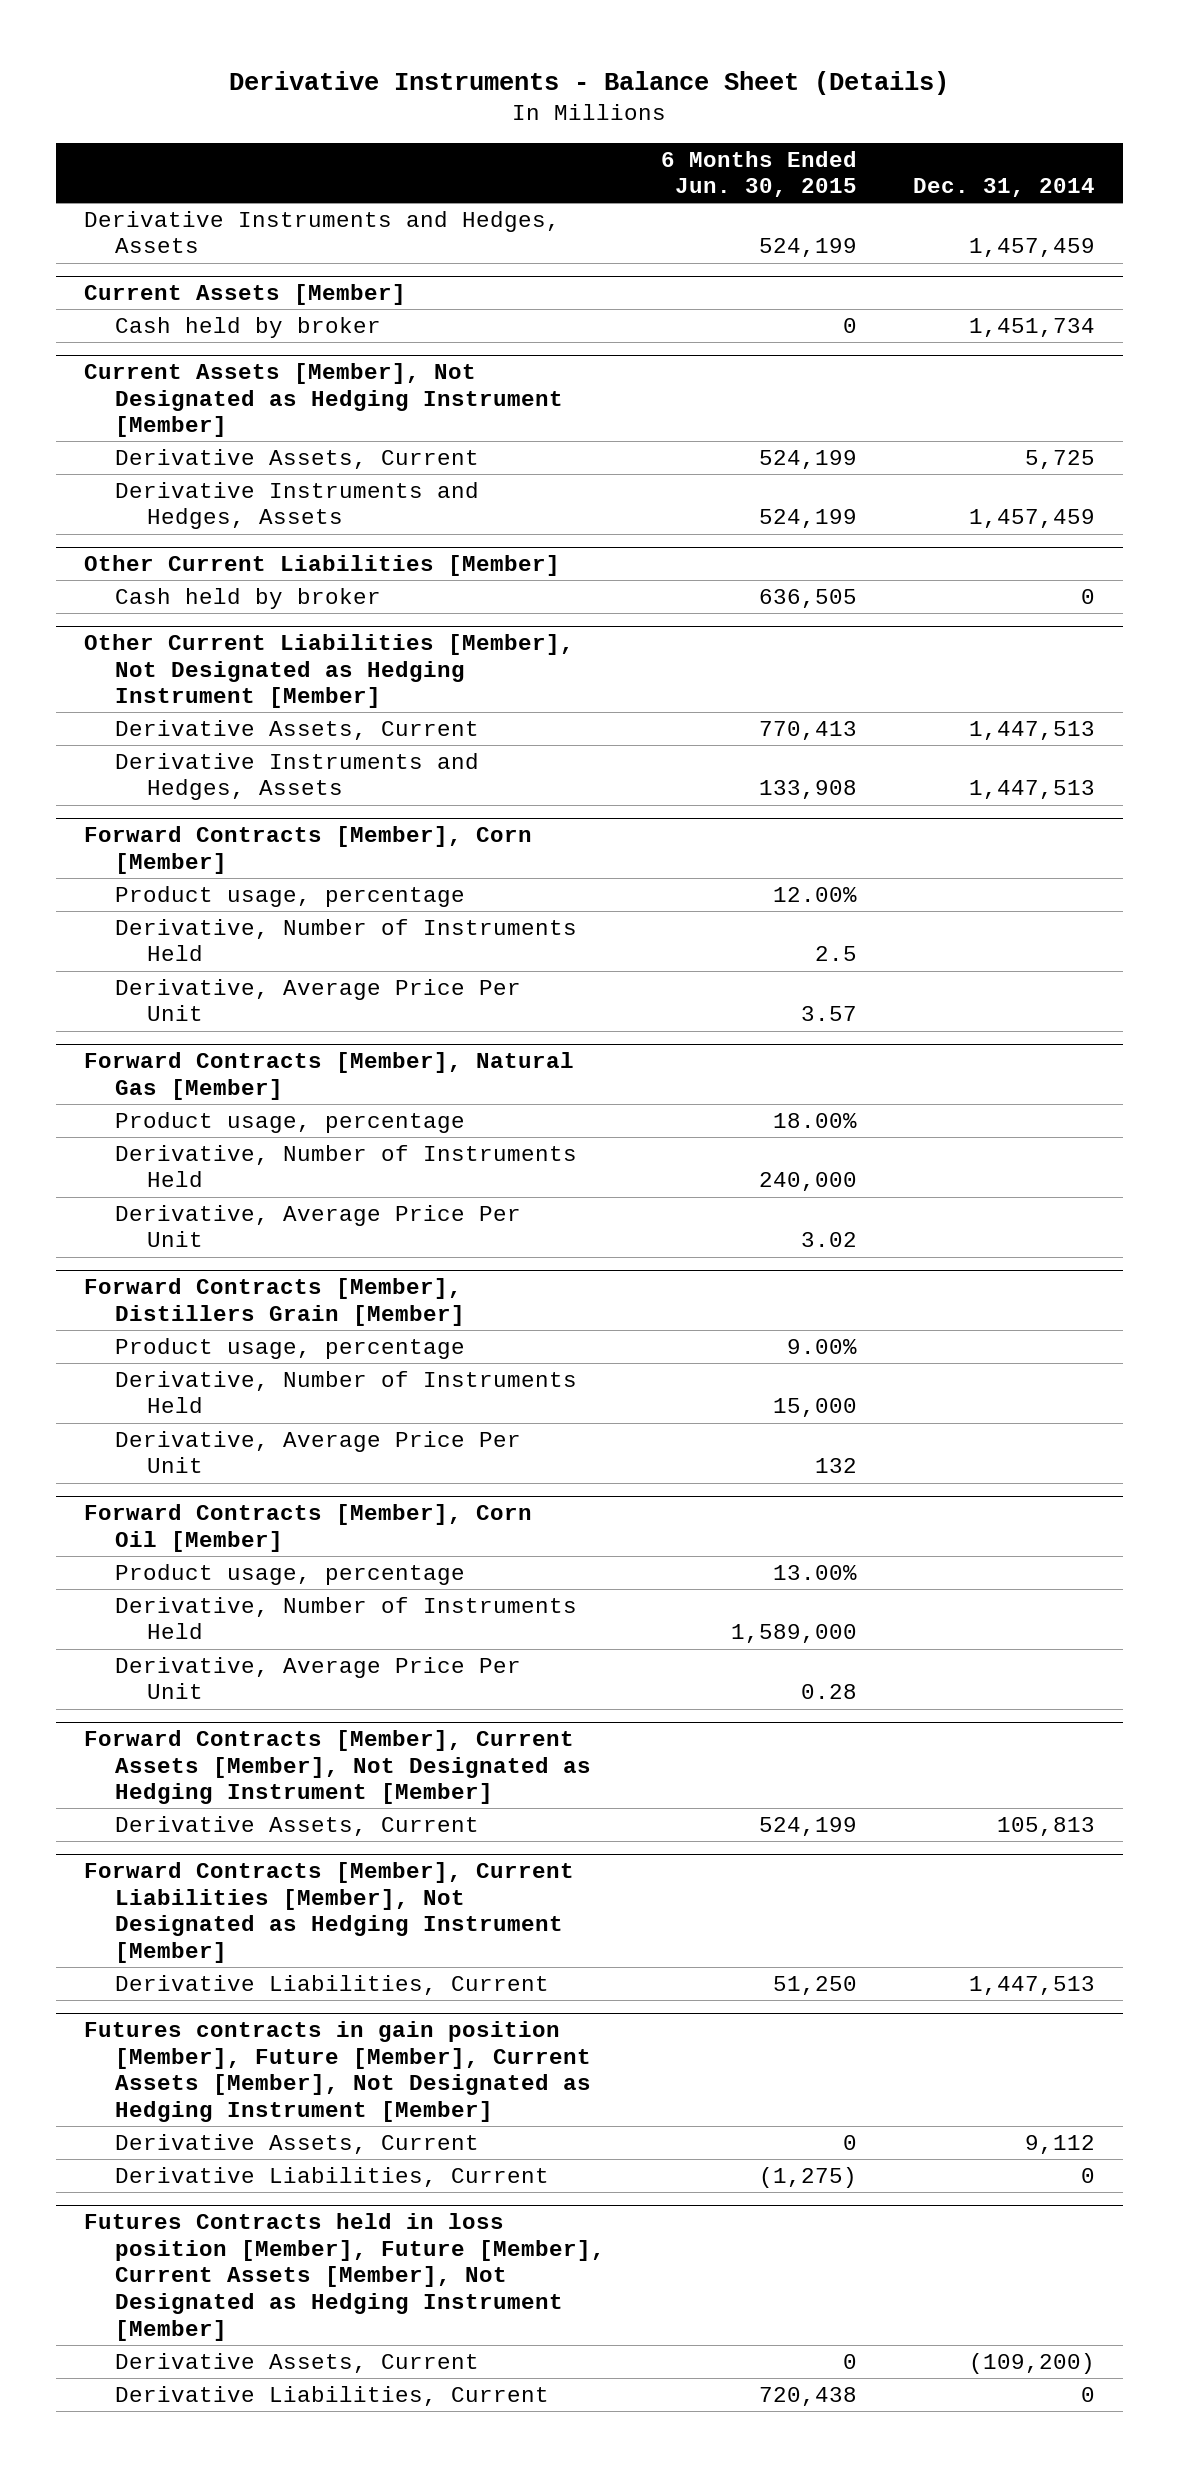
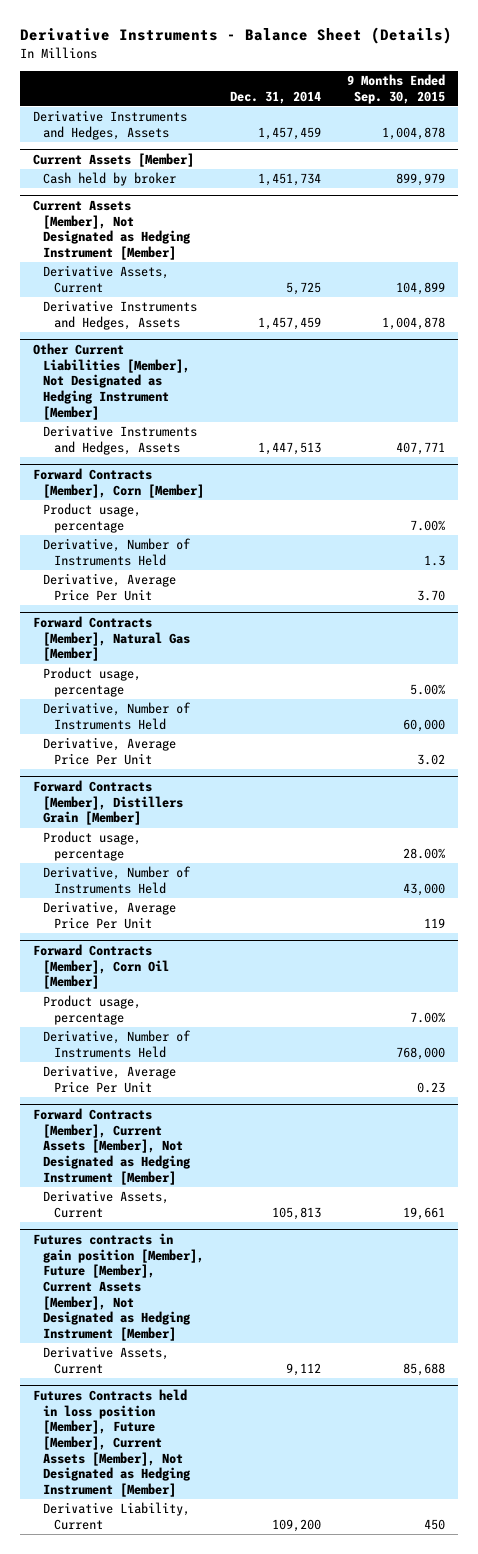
[661,150,858,198] 6 Months Ended Jun. 30, 2015 -> none
none -> [346,73,445,104] 9 Months Ended Sep. 30, 2015
[83,555,560,577] Other Current Liabilities [Member] -> none
[115,587,382,609] Cash held by broker -> none
[115,719,480,740] Derivative Assets, Current -> none
[83,1862,574,1963] Forward Contracts [Member], Current Liabilities [Member], Not Designated as Hedging Instrument [Member] -> none
[115,1974,550,1995] Derivative Liabilities, Current -> none
[115,2166,550,2187] Derivative Liabilities, Current -> none
[115,2352,480,2373] Derivative Assets, Current -> none
[115,2385,550,2406] Derivative Liabilities, Current -> [43,1502,191,1530] Derivative Liability, Current
[1080,2386,1095,2402] 0 -> [272,1518,322,1532] 109,200

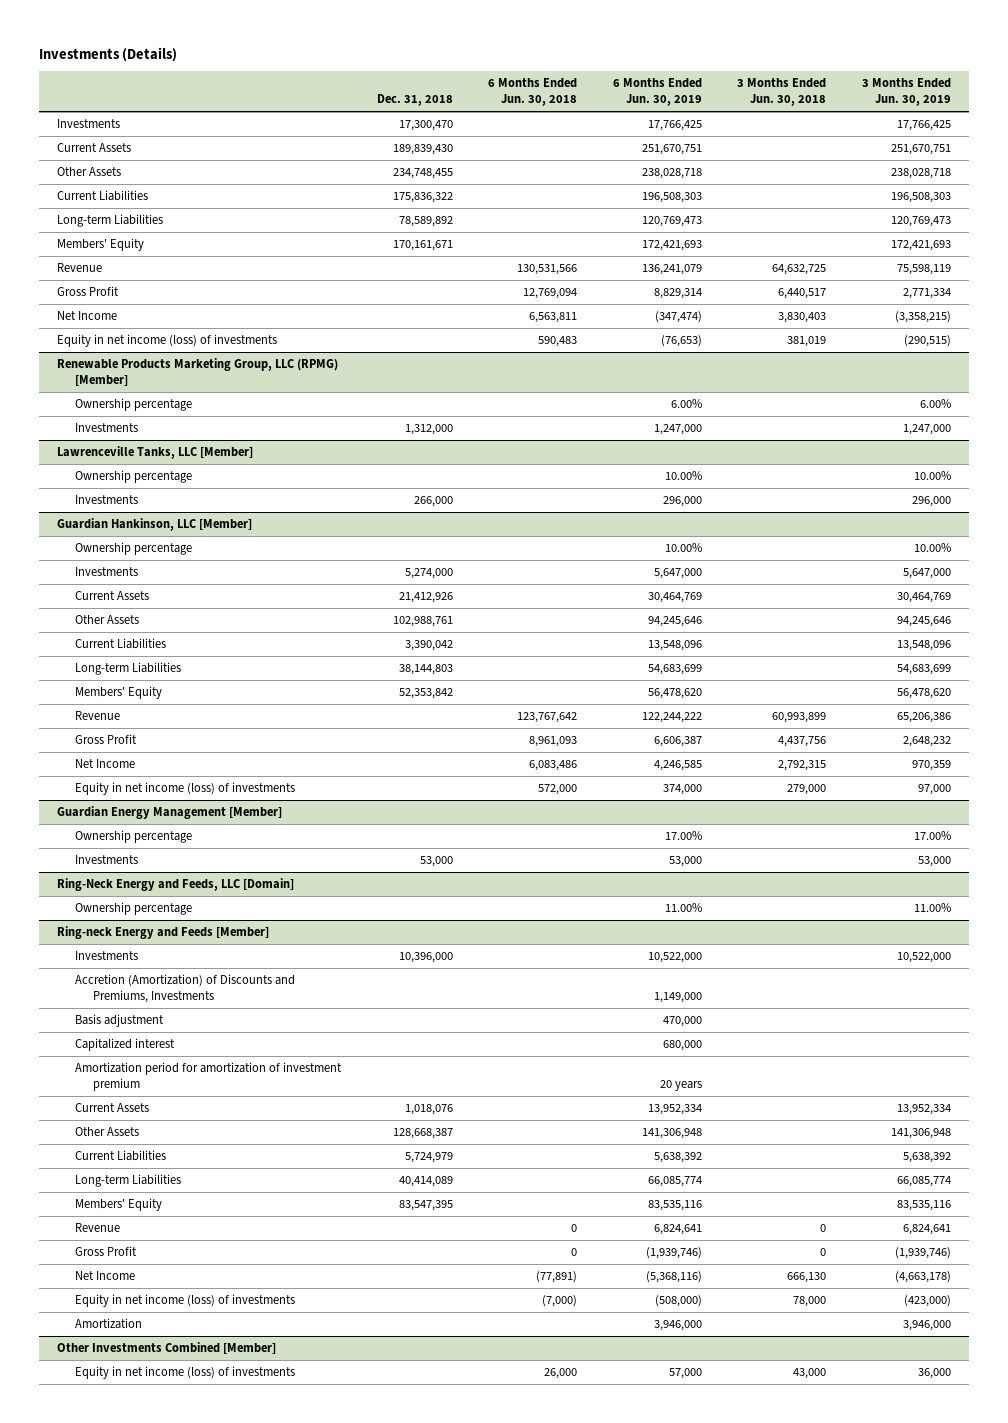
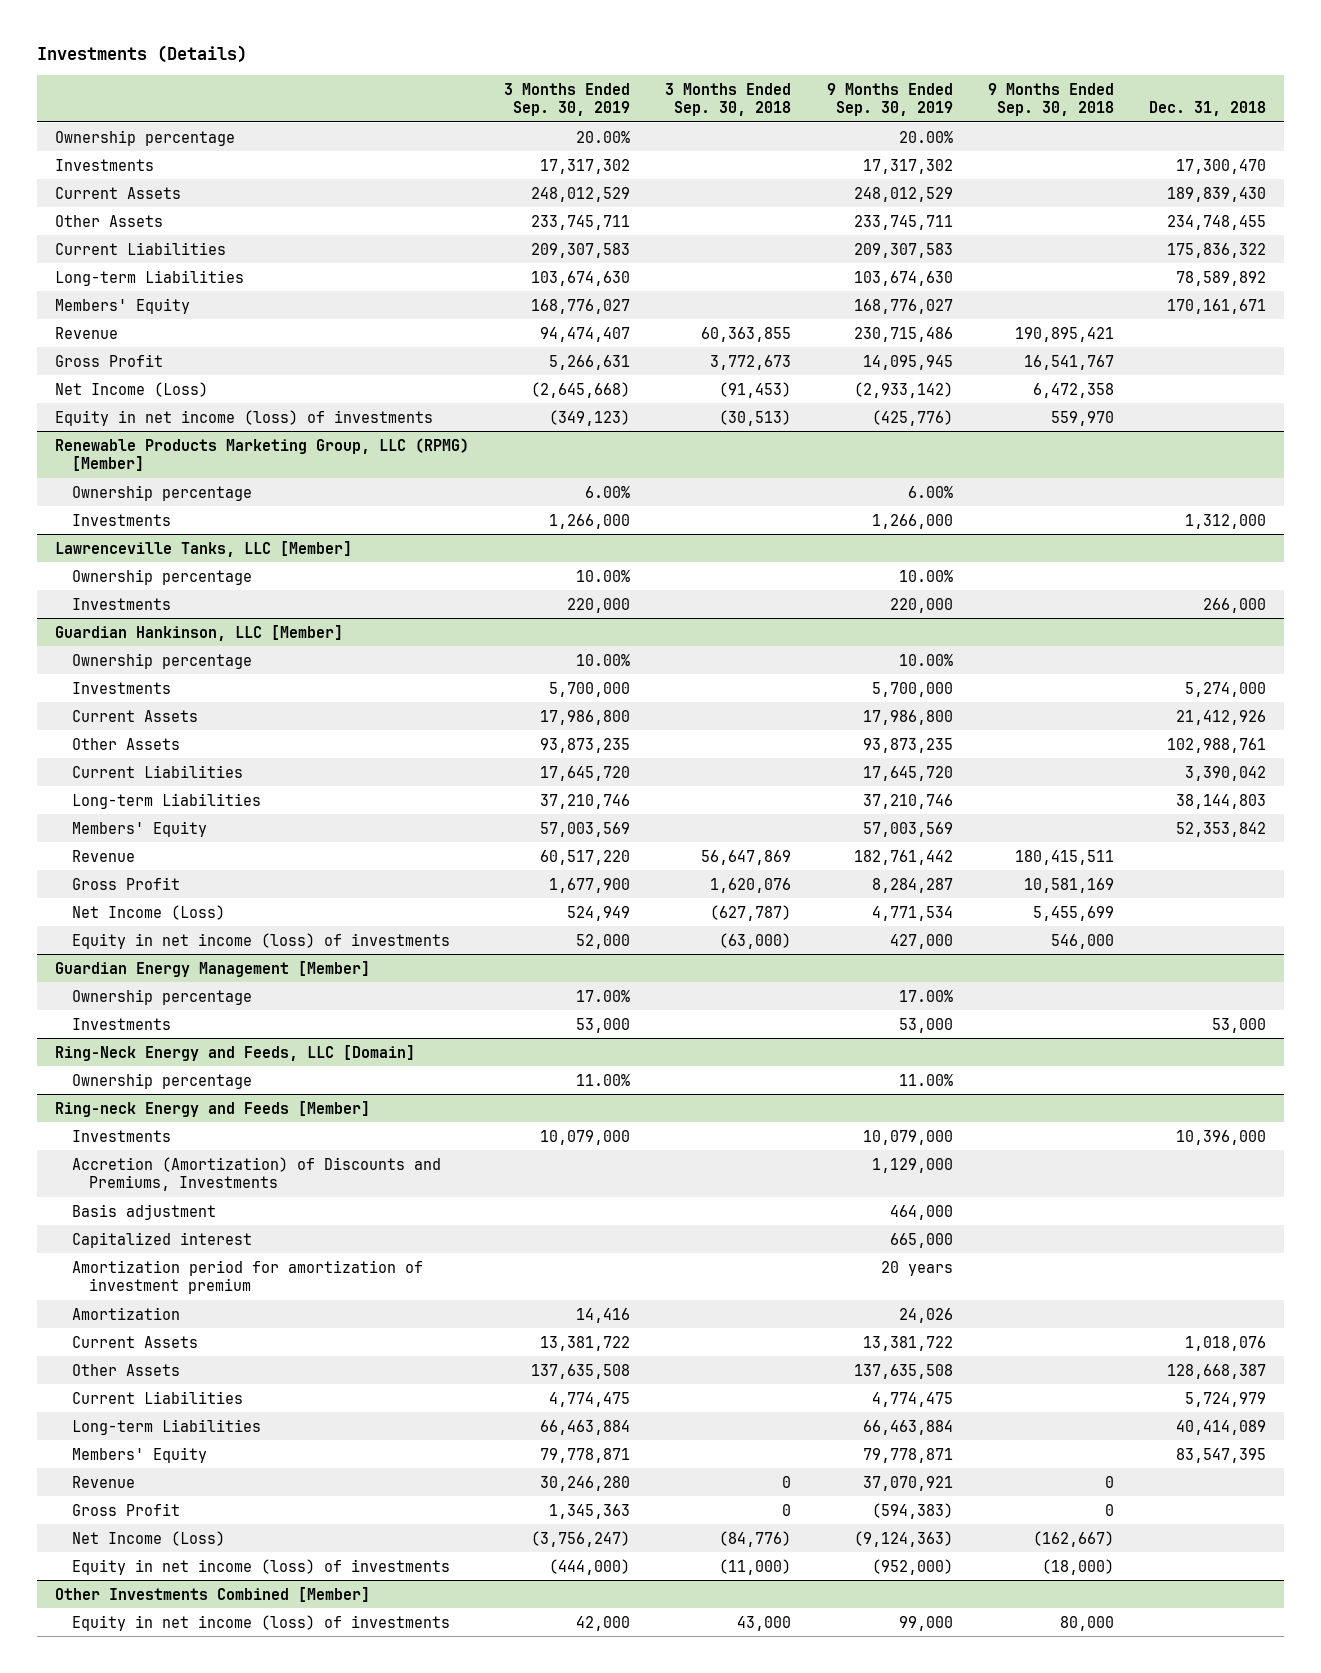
[488,78,578,107] 6 Months Ended Jun. 30, 2018 -> none
[612,78,702,107] 6 Months Ended Jun. 30, 2019 -> none
[737,78,827,107] 3 Months Ended Jun. 30, 2018 -> none
[861,78,951,107] 3 Months Ended Jun. 30, 2019 -> none
none -> [504,82,631,117] 3 Months Ended Sep. 30, 2019
none -> [665,82,792,117] 3 Months Ended Sep. 30, 2018
none -> [826,82,953,117] 9 Months Ended Sep. 30, 2019
none -> [987,82,1114,117] 9 Months Ended Sep. 30, 2018
none -> [54,129,235,146] Ownership percentage
[57,311,118,321] Net Income -> [54,381,208,397] Net Income (Loss)
[75,759,136,769] Net Income -> [71,904,225,920] Net Income (Loss)
[75,1318,143,1330] Amortization -> [71,1306,180,1320] Amortization
[75,1271,136,1281] Net Income -> [71,1530,225,1546] Net Income (Loss)

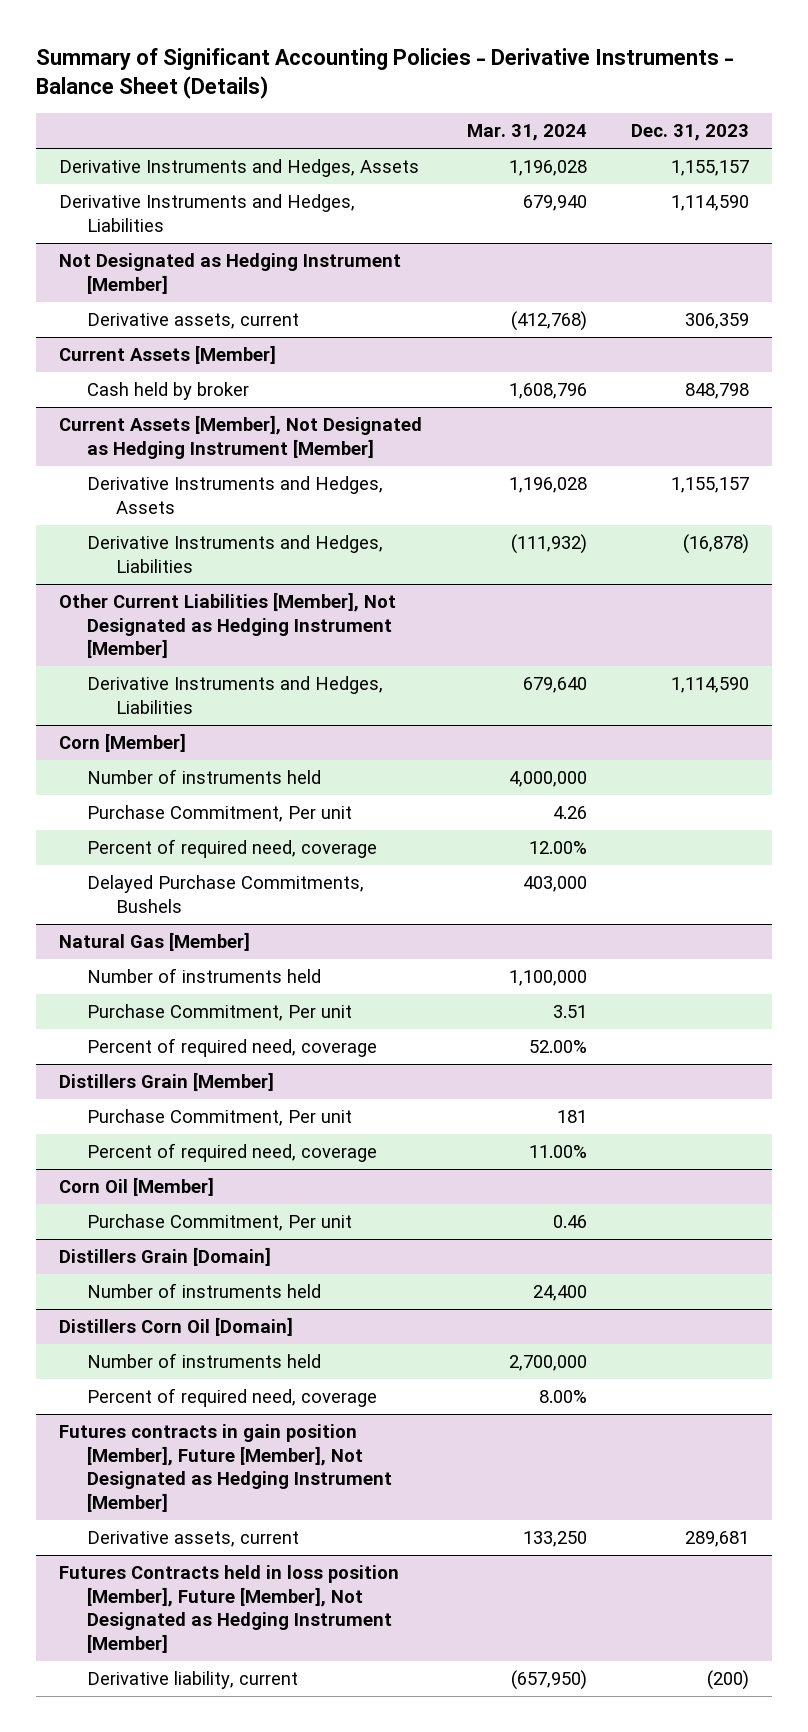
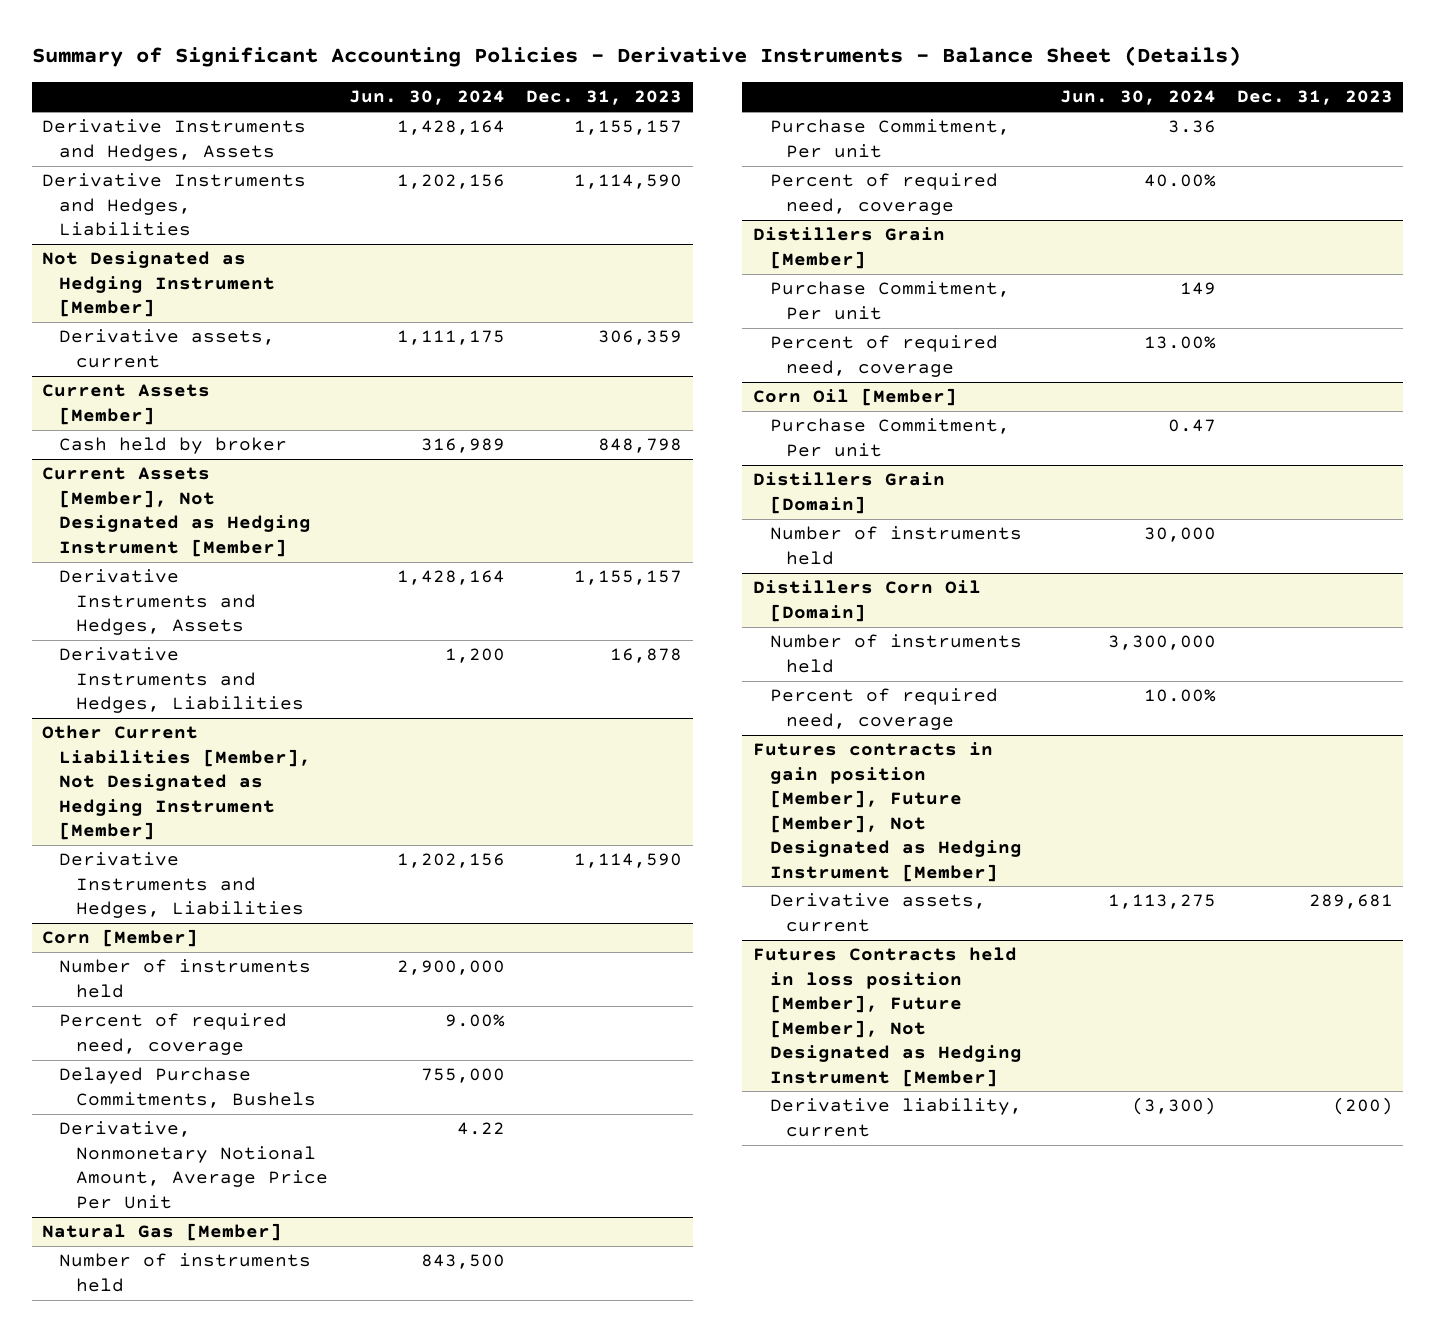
[466,124,587,142] Mar. 31, 2024 -> none
none -> [349,90,506,106] Jun. 30, 2024
[683,534,750,555] (16,878) -> [610,648,683,664] 16,878
[87,805,353,823] Purchase Commitment, Per unit -> none
none -> [59,1121,329,1209] Derivative, Nonmonetary Notional Amount, Average Price Per Unit

